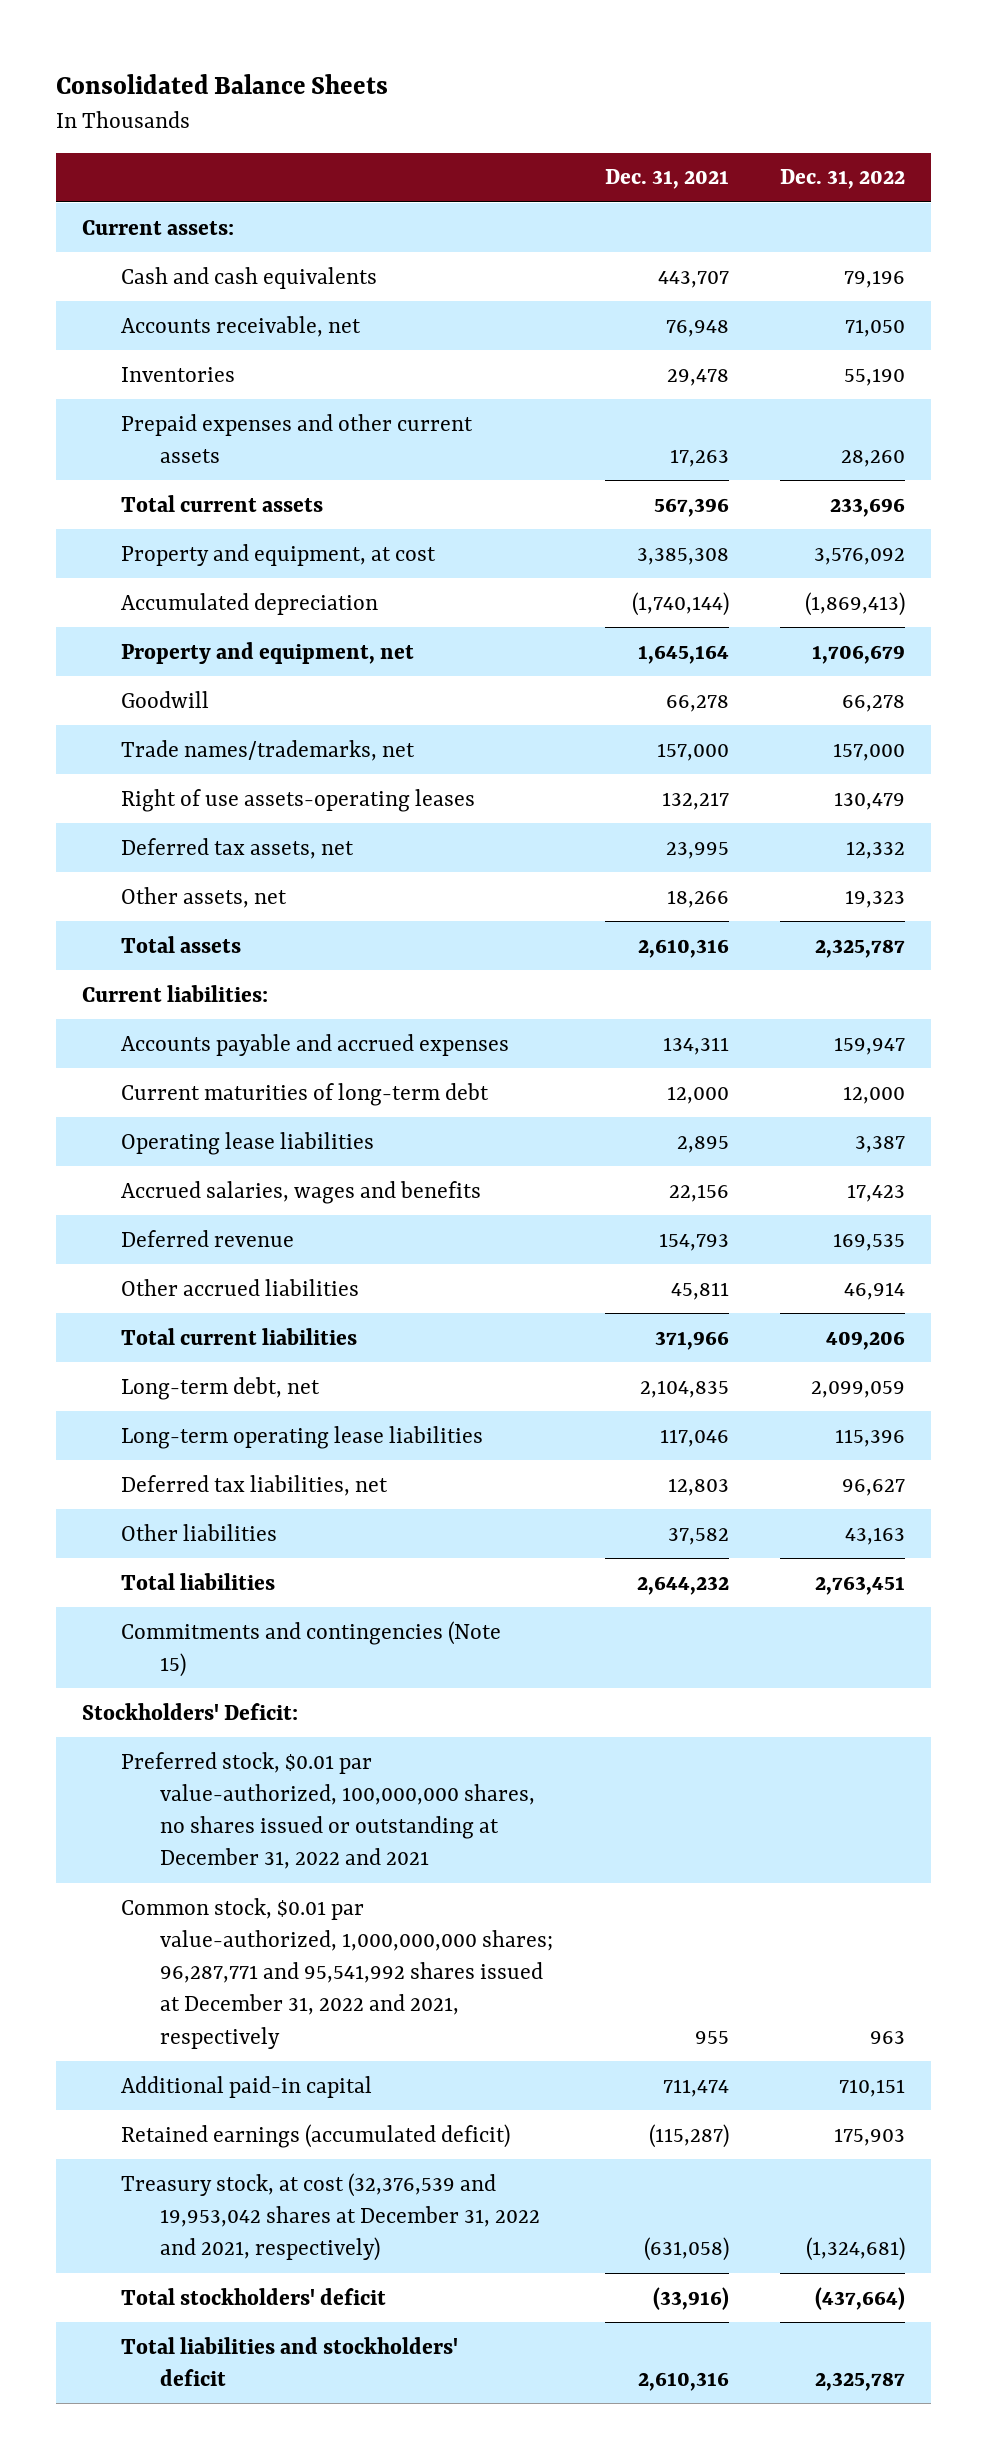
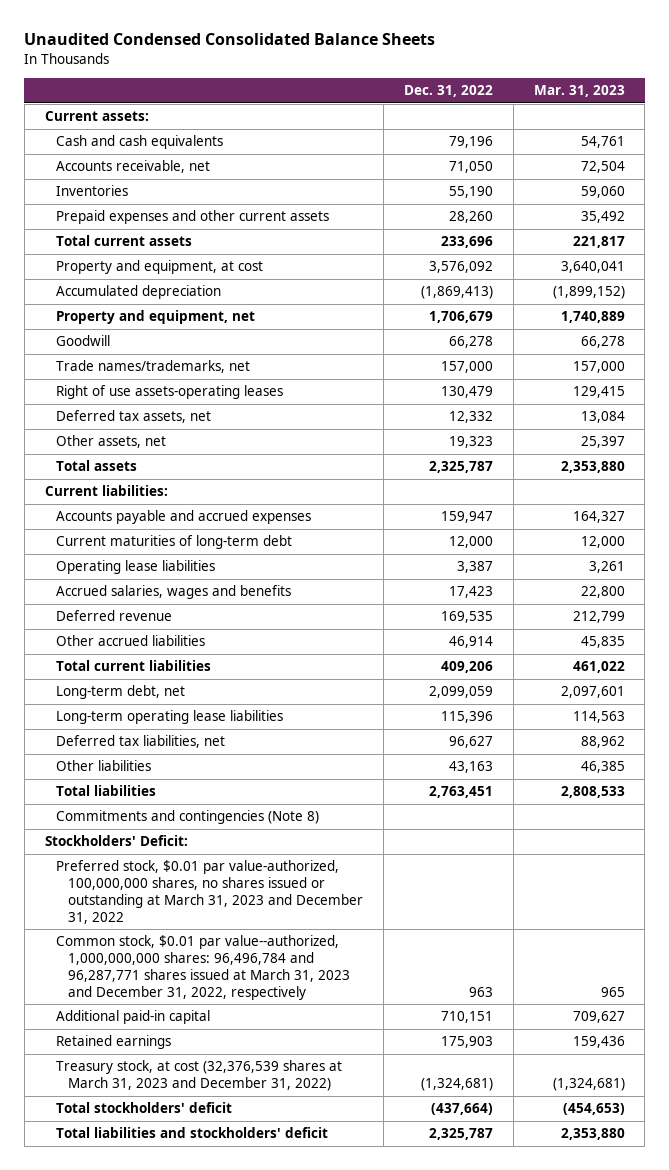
[55,74,388,95] Consolidated Balance Sheets -> [24,33,436,46] Unaudited Condensed Consolidated Balance Sheets
[604,169,729,190] Dec. 31, 2021 -> none
none -> [533,85,625,98] Mar. 31, 2023
[121,1620,502,1677] Commitments and contingencies (Note 15) -> [56,810,320,825] Commitments and contingencies (Note 8)
[121,1751,536,1870] Preferred stock, $0.01 par value-authorized, 100,000,000 shares, no shares issued or outstanding at December 31, 2022 and 2021 -> [56,860,364,924] Preferred stock, $0.01 par value-authorized, 100,000,000 shares, no shares issued or outstanding at March 31, 2023 and December 31, 2022
[121,1897,554,2049] Common stock, $0.01 par value-authorized, 1,000,000,000 shares; 96,287,771 and 95,541,992 shares issued at December 31, 2022 and 2021, respectively -> [56,935,351,1000] Common stock, $0.01 par value--authorized, 1,000,000,000 shares: 96,496,784 and 96,287,771 shares issued at March 31, 2023 and December 31, 2022, respectively
[121,2123,511,2148] Retained earnings (accumulated deficit) -> [56,1035,172,1050] Retained earnings
[121,2172,541,2262] Treasury stock, at cost (32,376,539 and 19,953,042 shares at December 31, 2022 and 2021, respectively) -> [56,1060,343,1092] Treasury stock, at cost (32,376,539 shares at March 31, 2023 and December 31, 2022)

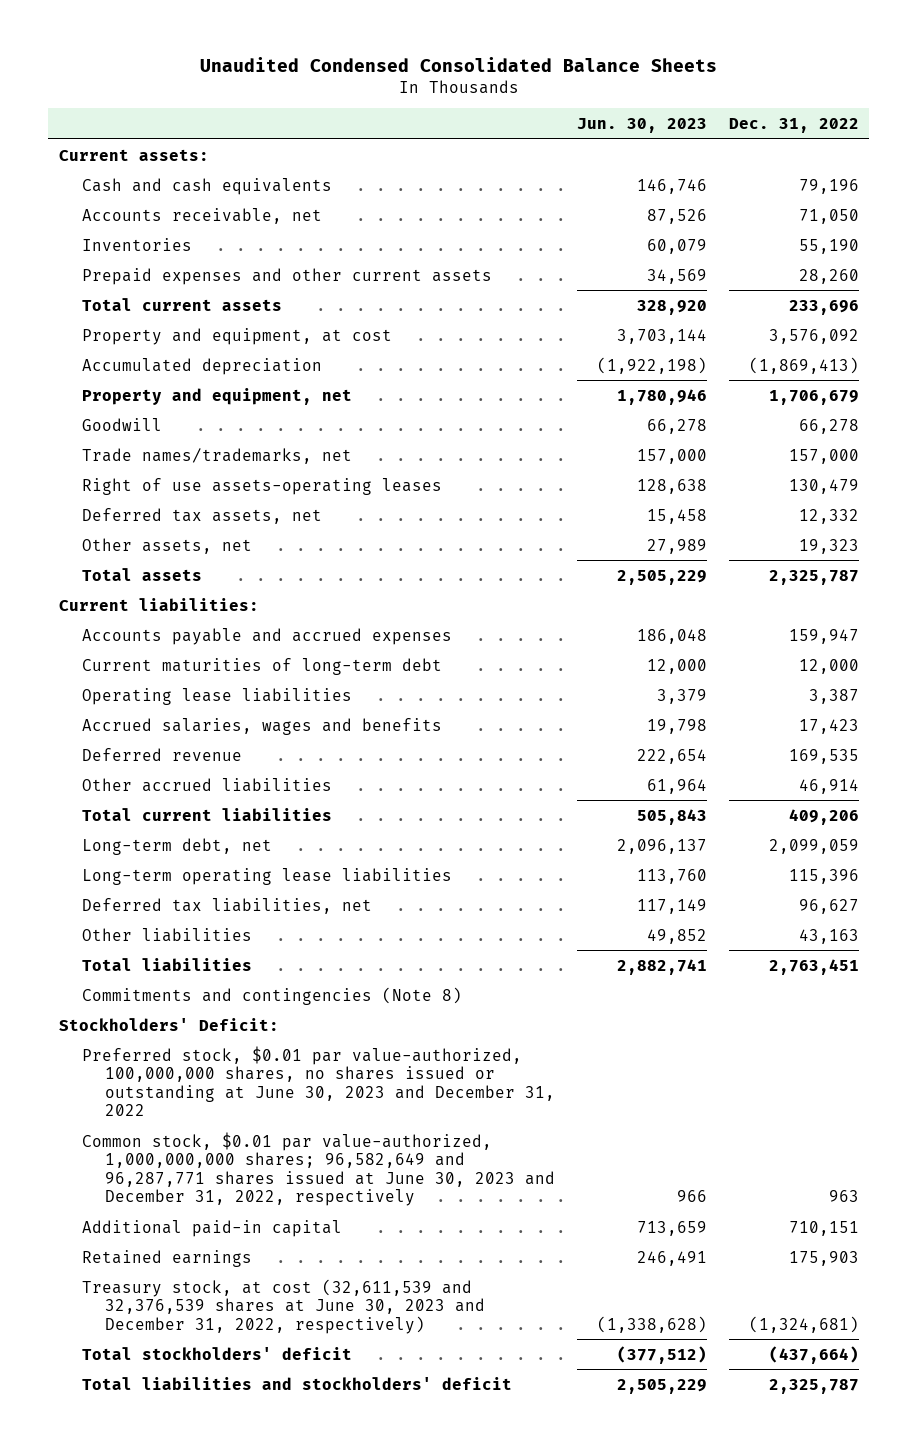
[533,85,625,98] Mar. 31, 2023 -> none
none -> [576,117,707,133] Jun. 30, 2023
[56,860,364,924] Preferred stock, $0.01 par value-authorized, 100,000,000 shares, no shares issued or outstanding at March 31, 2023 and December 31, 2022 -> [82,1045,556,1117] Preferred stock, $0.01 par value-authorized, 100,000,000 shares, no shares issued or outstanding at June 30, 2023 and December 31, 2022
[56,935,351,1000] Common stock, $0.01 par value--authorized, 1,000,000,000 shares: 96,496,784 and 96,287,771 shares issued at March 31, 2023 and December 31, 2022, respectively -> [82,1131,556,1207] Common stock, $0.01 par value-authorized, 1,000,000,000 shares; 96,582,649 and 96,287,771 shares issued at June 30, 2023 and December 31, 2022, respectively
[56,1060,343,1092] Treasury stock, at cost (32,376,539 shares at March 31, 2023 and December 31, 2022) -> [82,1278,486,1334] Treasury stock, at cost (32,611,539 and 32,376,539 shares at June 30, 2023 and December 31, 2022, respectively)

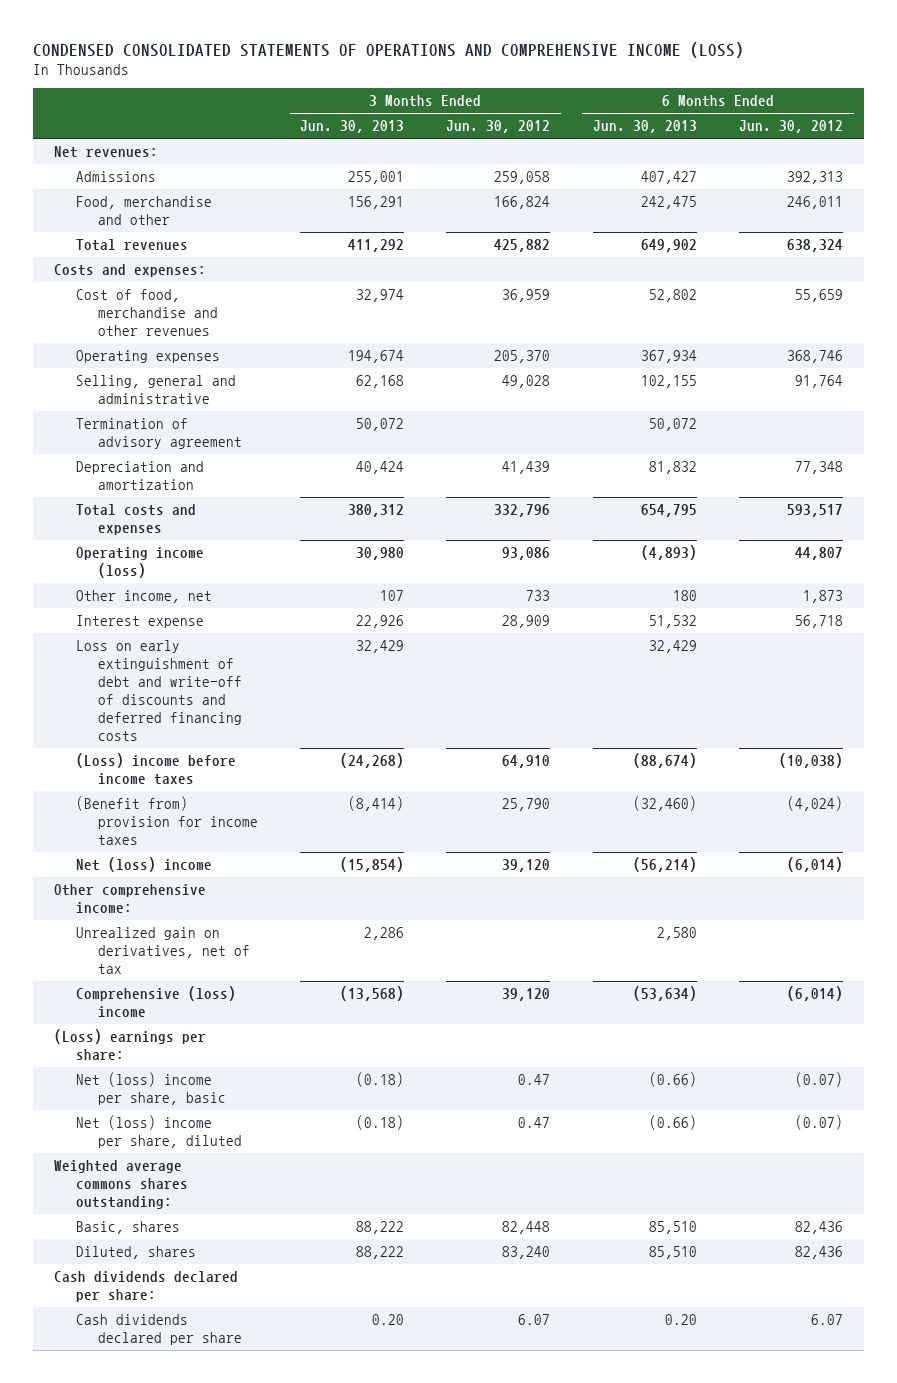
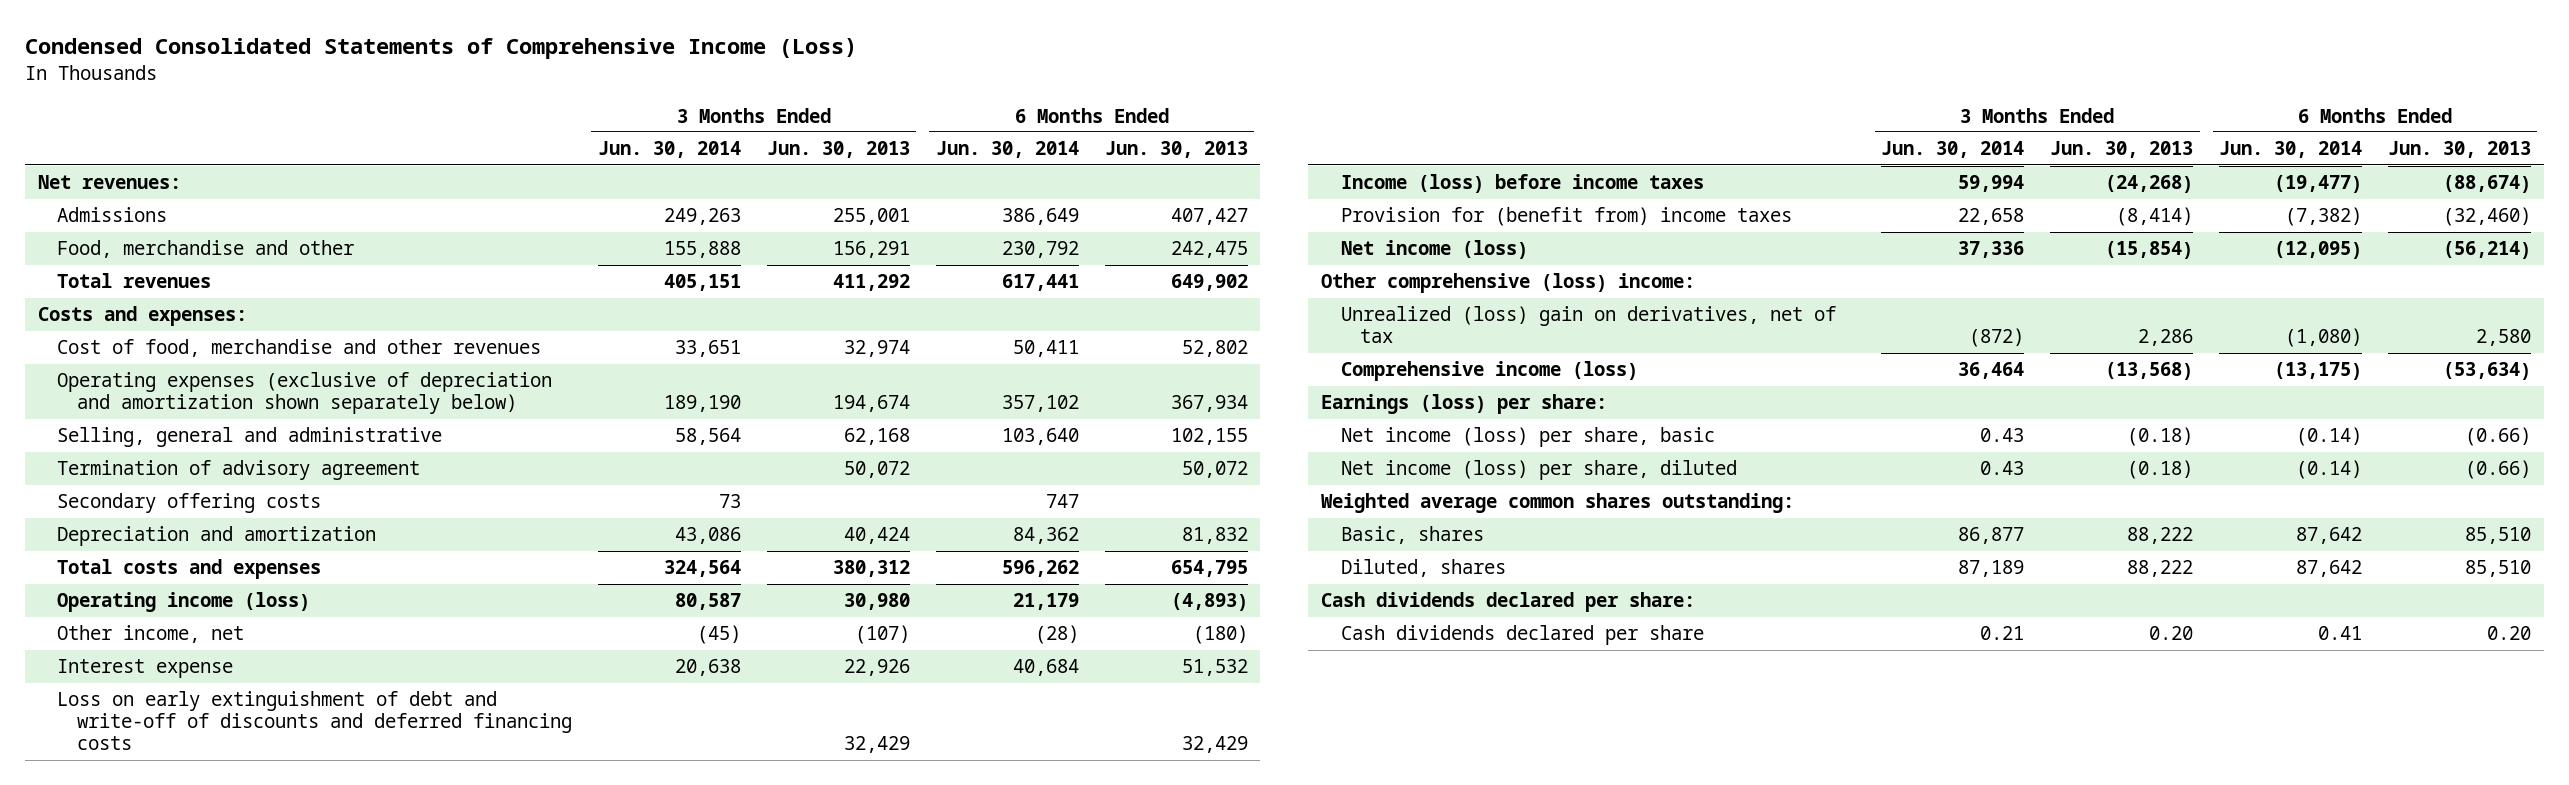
[32,41,744,58] CONDENSED CONSOLIDATED STATEMENTS OF OPERATIONS AND COMPREHENSIVE INCOME (LOSS) -> [24,38,857,60] Condensed Consolidated Statements of Comprehensive Income (Loss)
[446,120,551,134] Jun. 30, 2012 -> none
[738,120,843,134] Jun. 30, 2012 -> none
none -> [597,141,741,159] Jun. 30, 2014
none -> [935,141,1079,159] Jun. 30, 2014
[75,349,220,363] Operating expenses -> [57,372,553,415] Operating expenses (exclusive of depreciation and amortization shown separately below)
none -> [57,493,322,514] Secondary offering costs
[380,589,405,601] 107 -> [854,625,910,645] (107)
[672,589,697,601] 180 -> [1192,625,1248,645] (180)
[75,752,236,785] (Loss) income before income taxes -> [1340,174,1704,194] Income (loss) before income taxes
[75,795,258,845] (Benefit from) provision for income taxes -> [1340,207,1792,227] Provision for (benefit from) income taxes
[75,856,212,872] Net (loss) income -> [1340,240,1528,260] Net income (loss)
[53,883,206,913] Other comprehensive income: -> [1321,273,1696,294] Other comprehensive (loss) income:
[75,926,250,974] Unrealized gain on derivatives, net of tax -> [1340,306,1836,344] Unrealized (loss) gain on derivatives, net of tax
[75,985,236,1017] Comprehensive (loss) income -> [1340,361,1638,382] Comprehensive income (loss)
[53,1028,206,1060] (Loss) earnings per share: -> [1321,394,1608,415] Earnings (loss) per share:
[75,1071,226,1105] Net (loss) income per share, basic -> [1340,427,1715,448] Net income (loss) per share, basic
[75,1114,242,1148] Net (loss) income per share, diluted -> [1340,460,1737,481] Net income (loss) per share, diluted
[53,1159,188,1209] Weighted average commons shares outstanding: -> [1321,493,1795,514] Weighted average common shares outstanding:

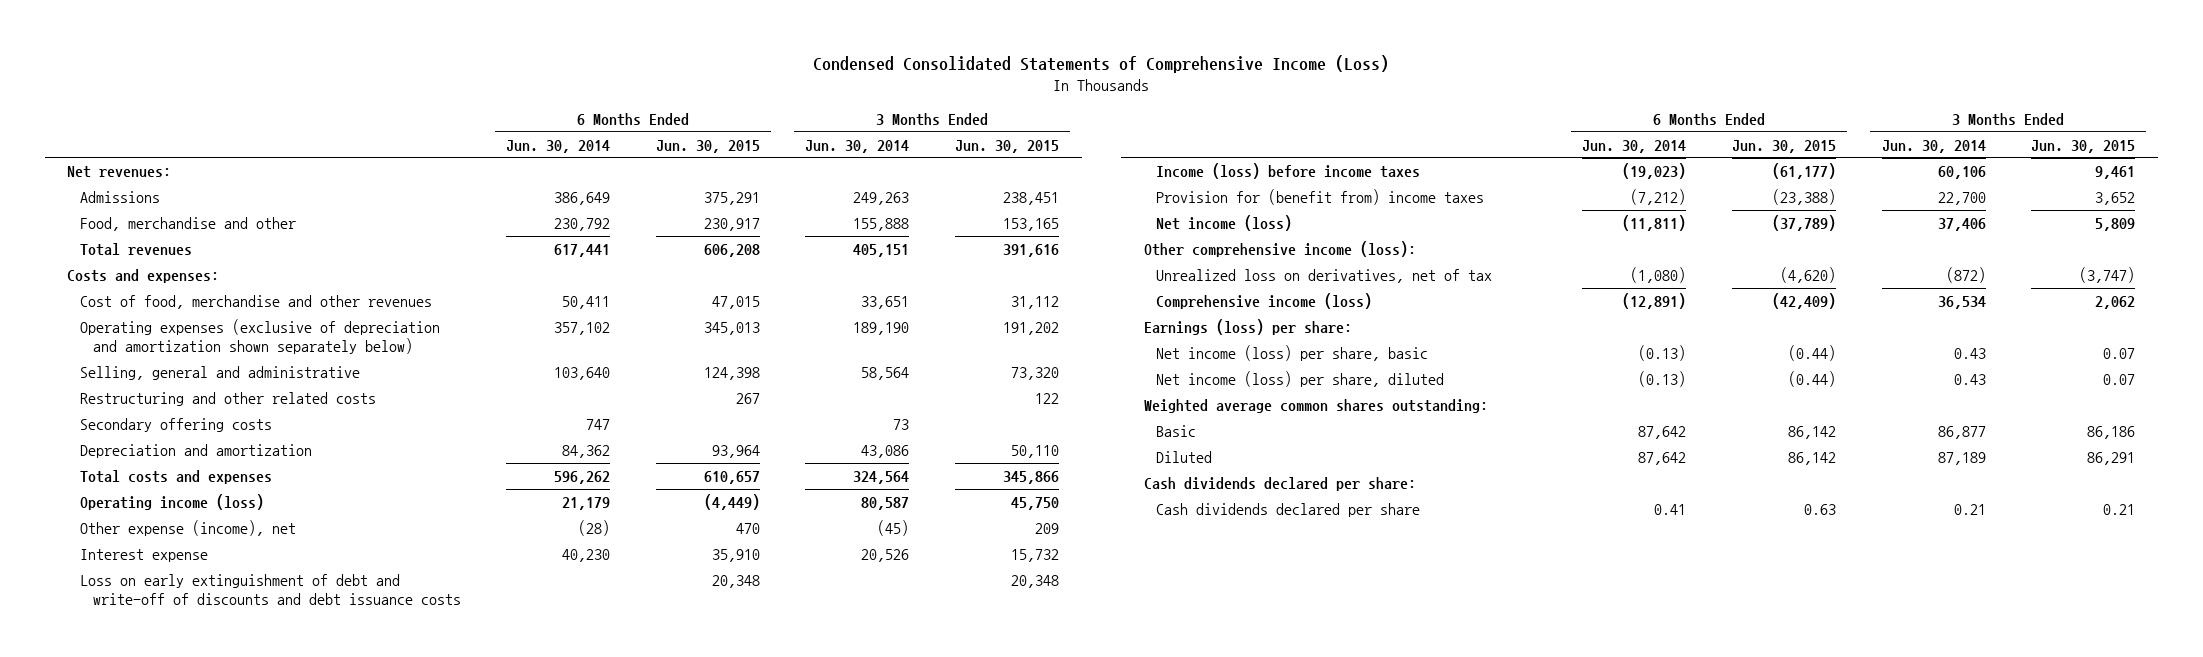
[766,141,910,159] Jun. 30, 2013 -> none
[1104,141,1248,159] Jun. 30, 2013 -> none
none -> [655,139,760,153] Jun. 30, 2015
none -> [954,139,1059,153] Jun. 30, 2015
[57,460,421,481] Termination of advisory agreement -> none
none -> [80,391,377,406] Restructuring and other related costs
[57,625,245,644] Other income, net -> [80,519,297,536] Other expense (income), net
[674,659,741,677] 20,638 -> [861,548,910,562] 20,526
[1012,659,1079,677] 40,684 -> [562,548,611,562] 40,230
[57,691,572,751] Loss on early extinguishment of debt and write-off of discounts and deferred financing costs -> [80,573,461,606] Loss on early extinguishment of debt and write-off of discounts and debt issuance costs
[1958,175,2025,193] 59,994 -> [1937,165,1986,179] 60,106
[2274,175,2363,194] (19,477) -> [1622,162,1687,179] (19,023)
[1958,208,2025,226] 22,658 -> [1937,191,1986,205] 22,700
[2285,207,2363,227] (7,382) -> [1630,188,1687,205] (7,212)
[1958,241,2025,259] 37,336 -> [1937,217,1986,231] 37,406
[2274,241,2363,260] (12,095) -> [1622,214,1687,231] (11,811)
[1321,273,1696,294] Other comprehensive (loss) income: -> [1143,240,1416,257] Other comprehensive income (loss):
[1340,306,1836,344] Unrealized (loss) gain on derivatives, net of tax -> [1156,268,1493,283] Unrealized loss on derivatives, net of tax
[1958,362,2025,380] 36,464 -> [1937,295,1986,309] 36,534
[2274,362,2363,381] (13,175) -> [1622,292,1687,309] (12,891)
[2296,427,2363,447] (0.14) -> [1638,344,1687,361] (0.13)
[2296,460,2363,480] (0.14) -> [1638,370,1687,387] (0.13)
[1340,526,1484,545] Basic, shares -> [1156,424,1197,437] Basic
[1340,559,1506,578] Diluted, shares -> [1156,450,1213,463] Diluted

